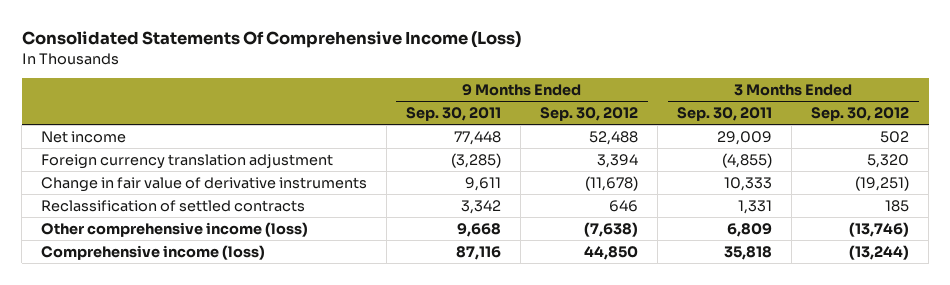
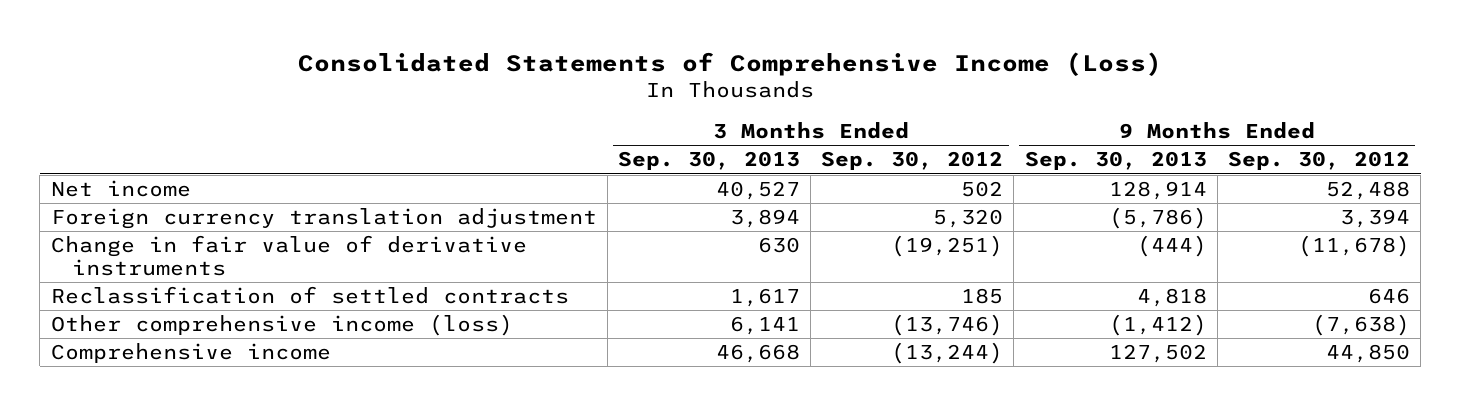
[21,31,521,49] Consolidated Statements Of Comprehensive Income (Loss) -> [298,51,1163,76] Consolidated Statements of Comprehensive Income (Loss)
[406,107,502,122] Sep. 30, 2011 -> none
[677,107,773,122] Sep. 30, 2011 -> none
none -> [617,151,800,171] Sep. 30, 2013
none -> [1024,151,1207,171] Sep. 30, 2013
[41,244,266,260] Comprehensive income (loss) -> [50,343,331,364] Comprehensive income

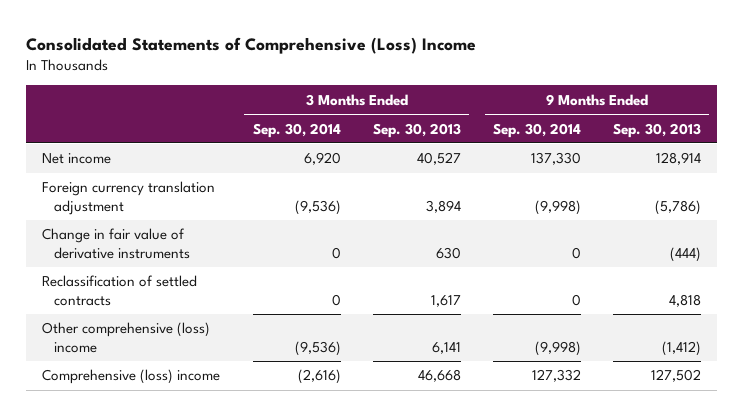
[298,51,1163,76] Consolidated Statements of Comprehensive Income (Loss) -> [26,36,477,54] Consolidated Statements of Comprehensive (Loss) Income
[821,151,1004,171] Sep. 30, 2012 -> none
[1228,151,1411,171] Sep. 30, 2012 -> none
none -> [252,122,341,138] Sep. 30, 2014
none -> [492,122,581,138] Sep. 30, 2014
[50,314,513,337] Other comprehensive income (loss) -> [42,322,211,353] Other comprehensive (loss) income
[50,343,331,364] Comprehensive income -> [42,369,221,385] Comprehensive (loss) income

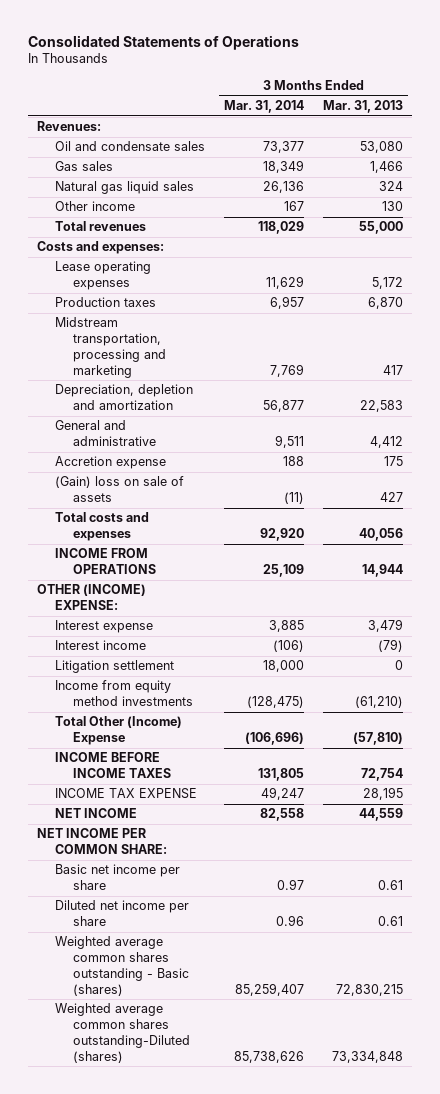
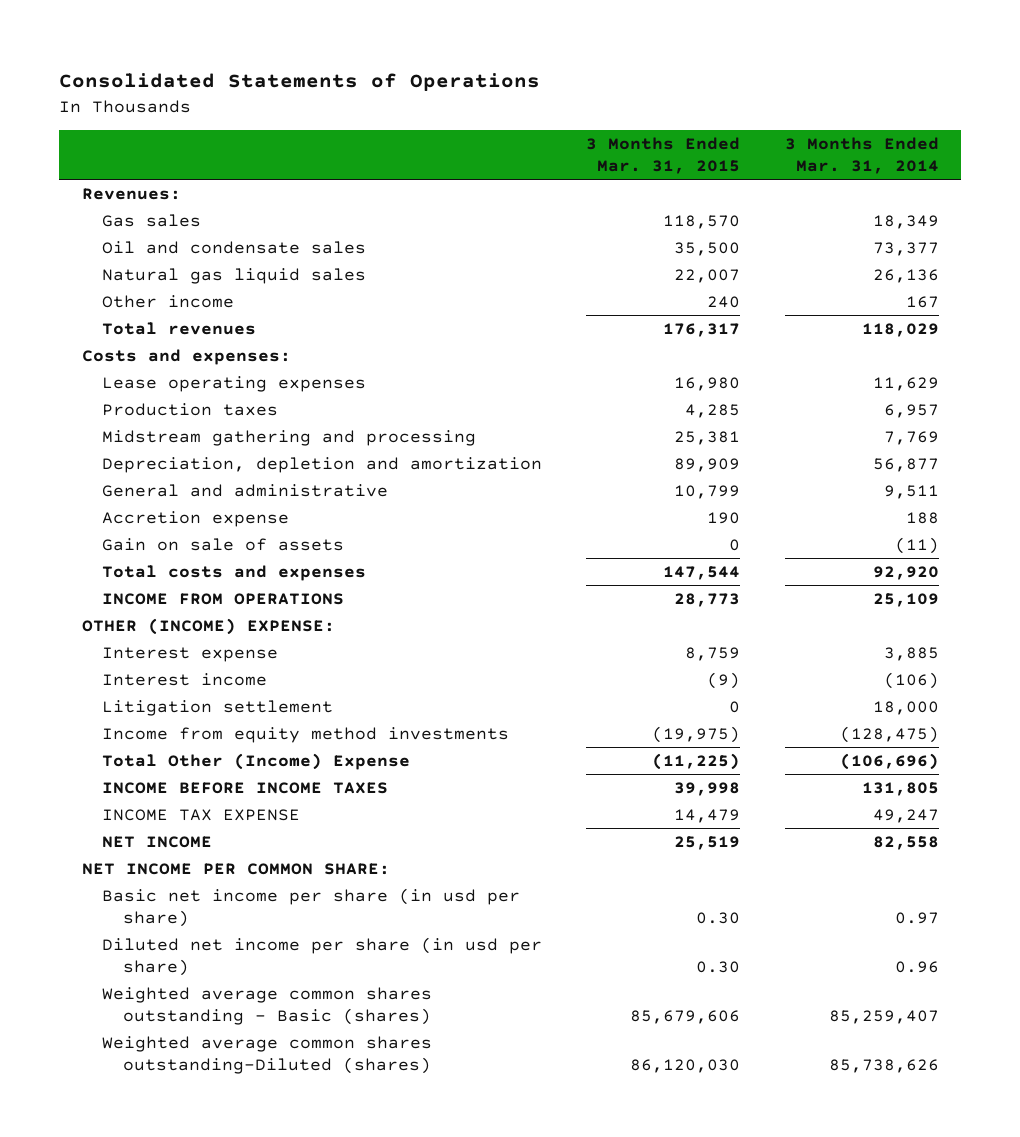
[322,100,403,114] Mar. 31, 2013 -> none
none -> [586,136,741,174] 3 Months Ended Mar. 31, 2015
[55,141,206,152] Oil and condensate sales -> [102,240,367,254] Oil and condensate sales
[55,317,167,378] Midstream transportation, processing and marketing -> [102,429,477,446] Midstream gathering and processing
[55,476,185,503] (Gain) loss on sale of assets -> [102,537,345,551] Gain on sale of assets
[55,864,181,891] Basic net income per share -> [102,887,521,928] Basic net income per share (in usd per share)
[55,900,190,927] Diluted net income per share -> [102,936,543,977] Diluted net income per share (in usd per share)

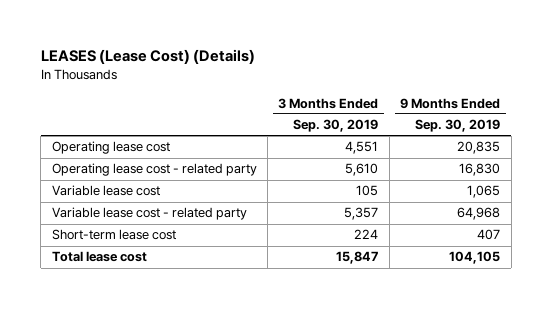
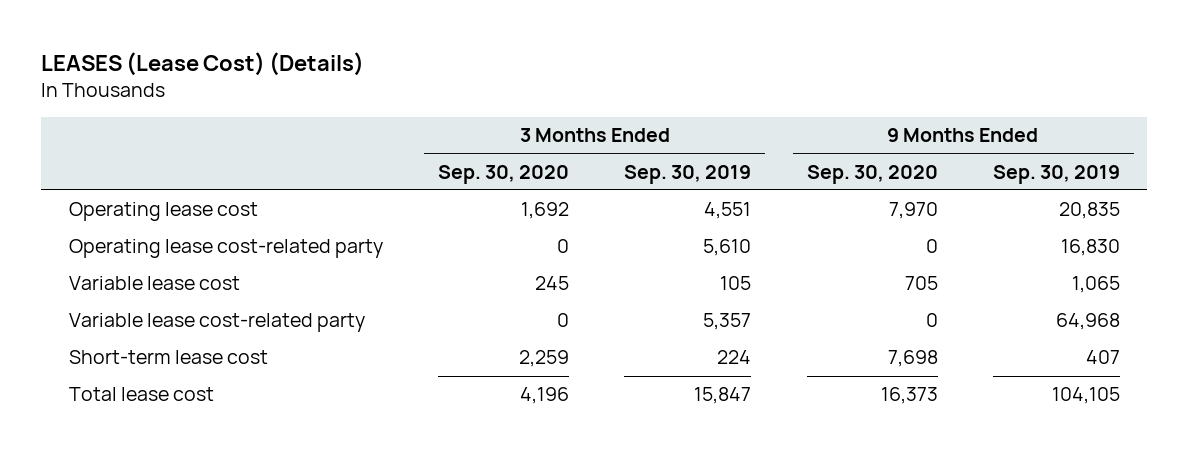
none -> [438,164,570,184] Sep. 30, 2020
none -> [806,164,938,184] Sep. 30, 2020
[51,163,257,177] Operating lease cost - related party -> [68,239,383,259] Operating lease cost-related party
[51,207,247,221] Variable lease cost - related party -> [68,313,365,333] Variable lease cost-related party

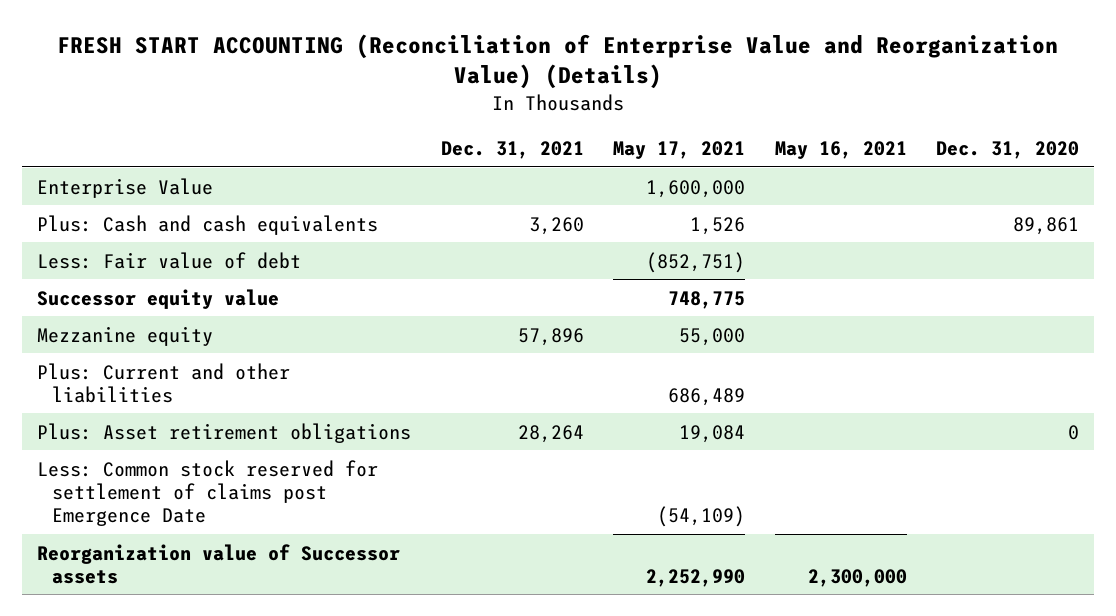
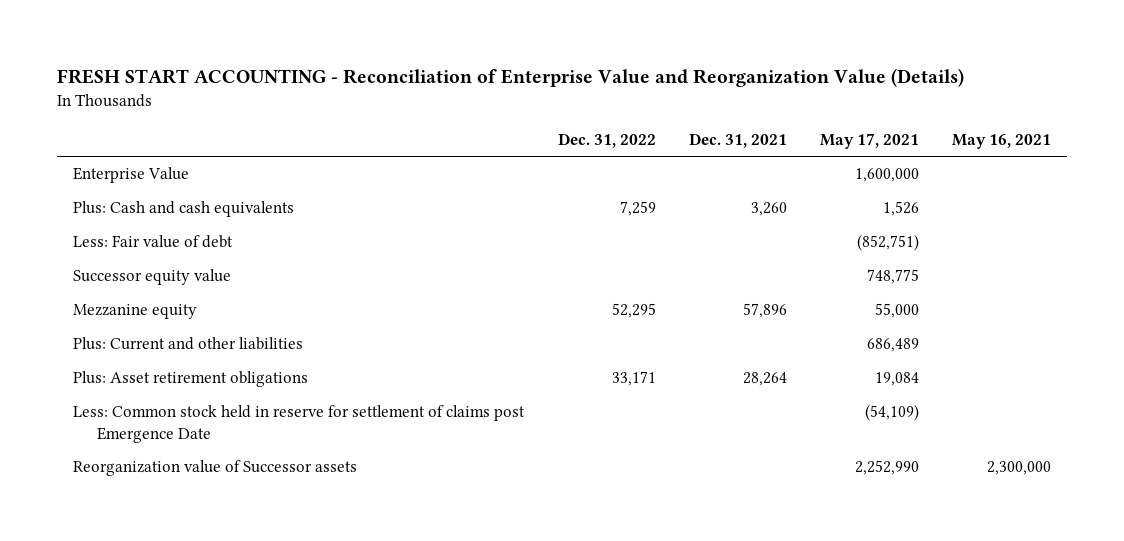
[57,33,1059,90] FRESH START ACCOUNTING (Reconciliation of Enterprise Value and Reorganization Value) (Details) -> [56,68,964,88] FRESH START ACCOUNTING - Reconciliation of Enterprise Value and Reorganization Value (Details)
[936,141,1080,160] Dec. 31, 2020 -> none
none -> [557,133,656,149] Dec. 31, 2022
[36,459,378,526] Less: Common stock reserved for settlement of claims post Emergence Date -> [73,405,526,443] Less: Common stock held in reserve for settlement of claims post Emergence Date

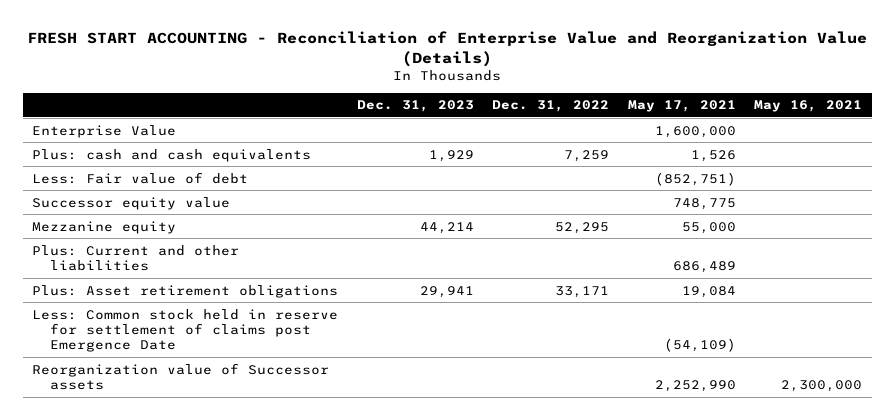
[688,133,787,149] Dec. 31, 2021 -> none
none -> [356,100,474,113] Dec. 31, 2023
[73,201,295,218] Plus: Cash and cash equivalents -> [32,148,312,162] Plus: cash and cash equivalents

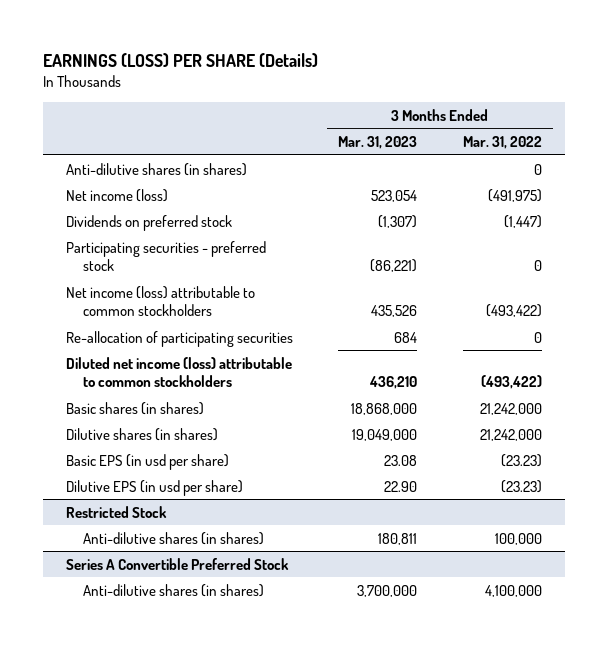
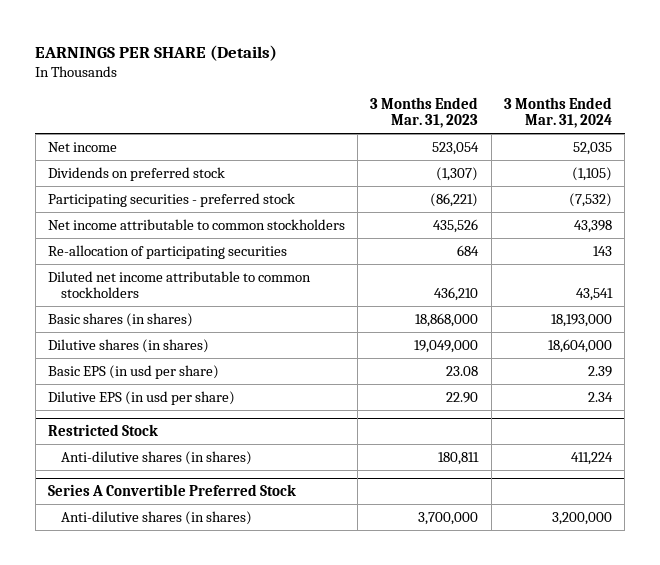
[42,52,318,67] EARNINGS (LOSS) PER SHARE (Details) -> [35,44,278,61] EARNINGS PER SHARE (Details)
[462,136,542,150] Mar. 31, 2022 -> none
none -> [503,96,612,129] 3 Months Ended Mar. 31, 2024
[65,162,247,176] Anti-dilutive shares (in shares) -> none
[65,188,168,202] Net income (loss) -> [48,141,118,152] Net income
[65,285,255,317] Net income (loss) attributable to common stockholders -> [48,218,346,230] Net income attributable to common stockholders
[65,356,292,388] Diluted net income (loss) attributable to common stockholders -> [48,270,312,299] Diluted net income attributable to common stockholders

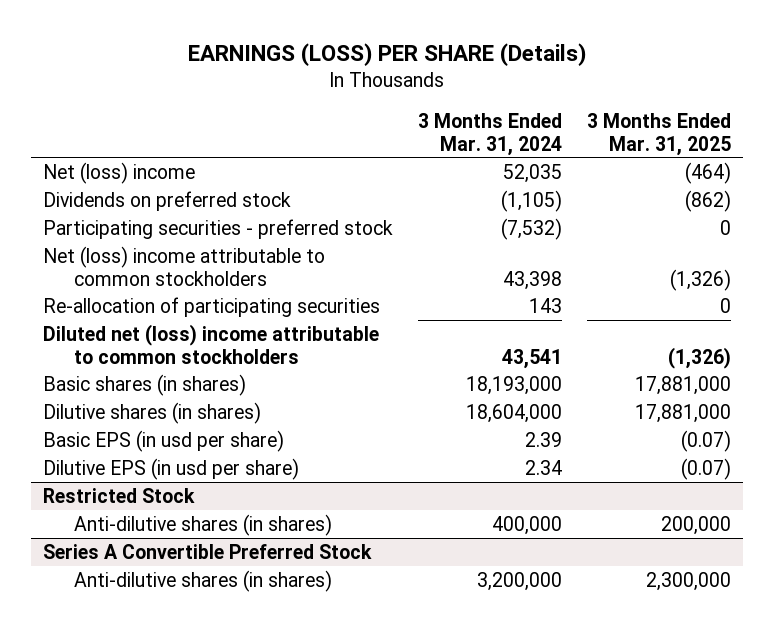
[35,44,278,61] EARNINGS PER SHARE (Details) -> [187,43,586,67] EARNINGS (LOSS) PER SHARE (Details)
[370,96,479,129] 3 Months Ended Mar. 31, 2023 -> none
none -> [586,112,731,156] 3 Months Ended Mar. 31, 2025
[48,141,118,152] Net income -> [43,161,196,184] Net (loss) income
[48,218,346,230] Net income attributable to common stockholders -> [43,245,326,286] Net (loss) income attributable to common stockholders
[48,270,312,299] Diluted net income attributable to common stockholders -> [43,323,380,364] Diluted net (loss) income attributable to common stockholders
[570,451,613,465] 411,224 -> [491,515,562,535] 400,000

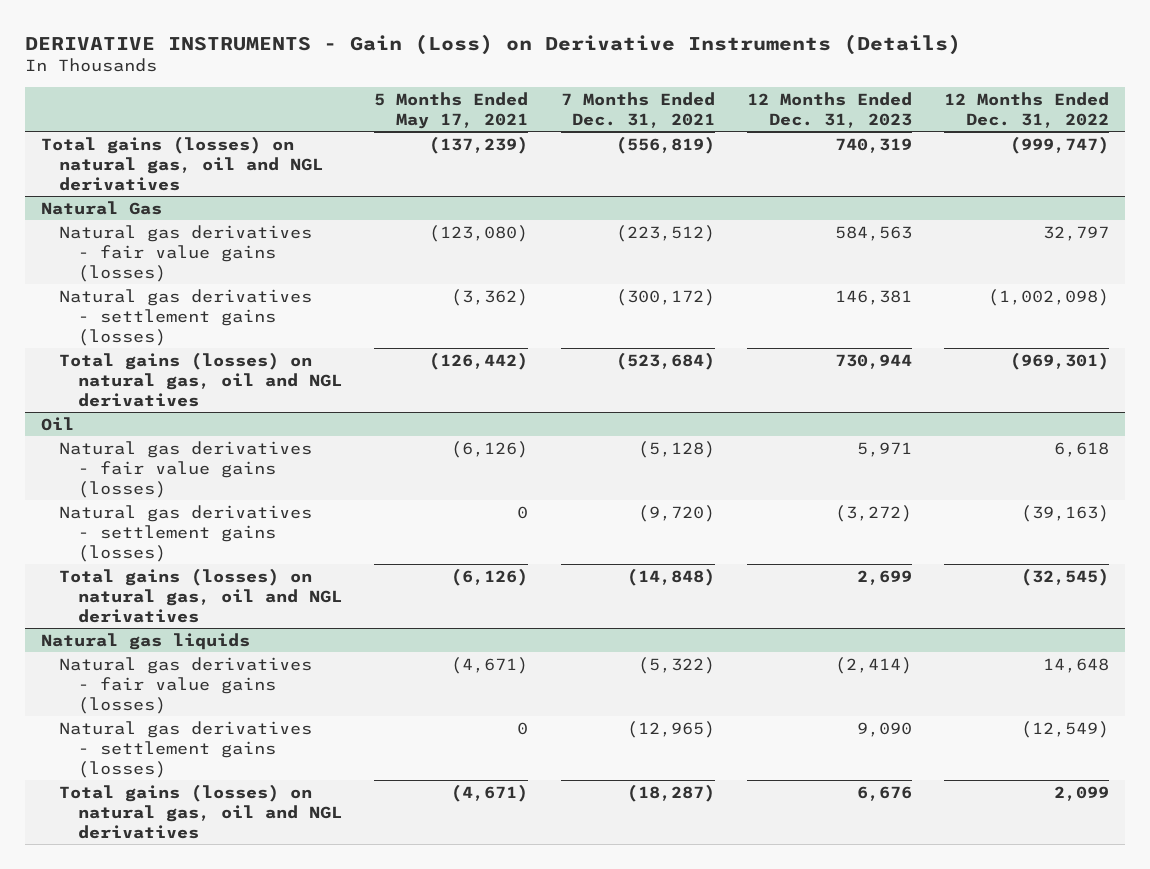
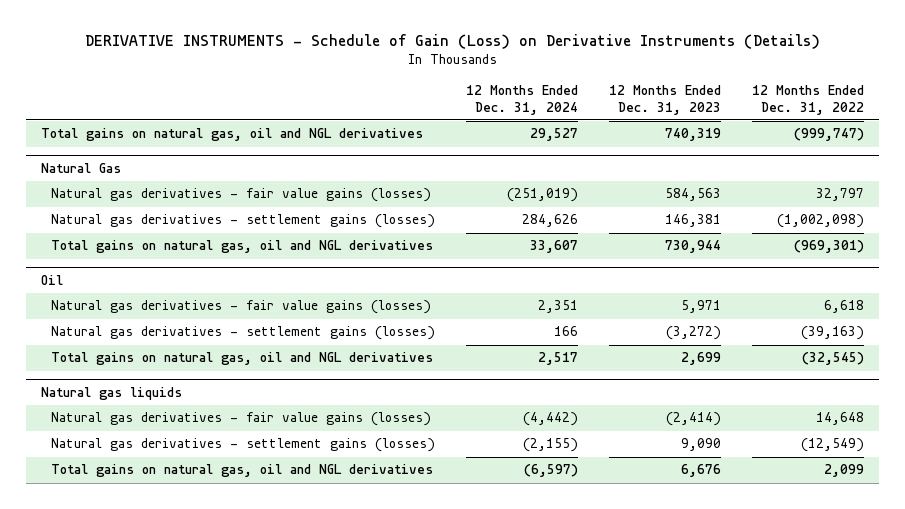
[24,33,961,55] DERIVATIVE INSTRUMENTS - Gain (Loss) on Derivative Instruments (Details) -> [84,34,820,50] DERIVATIVE INSTRUMENTS - Schedule of Gain (Loss) on Derivative Instruments (Details)
[374,91,529,129] 5 Months Ended May 17, 2021 -> none
[560,91,715,128] 7 Months Ended Dec. 31, 2021 -> none
none -> [466,85,579,115] 12 Months Ended Dec. 31, 2024
[40,135,324,191] Total gains (losses) on natural gas, oil and NGL derivatives -> [41,128,424,142] Total gains on natural gas, oil and NGL derivatives
[59,351,342,407] Total gains (losses) on natural gas, oil and NGL derivatives -> [51,240,434,254] Total gains on natural gas, oil and NGL derivatives
[59,567,342,623] Total gains (losses) on natural gas, oil and NGL derivatives -> [51,352,434,366] Total gains on natural gas, oil and NGL derivatives
[59,783,342,839] Total gains (losses) on natural gas, oil and NGL derivatives -> [51,464,434,478] Total gains on natural gas, oil and NGL derivatives

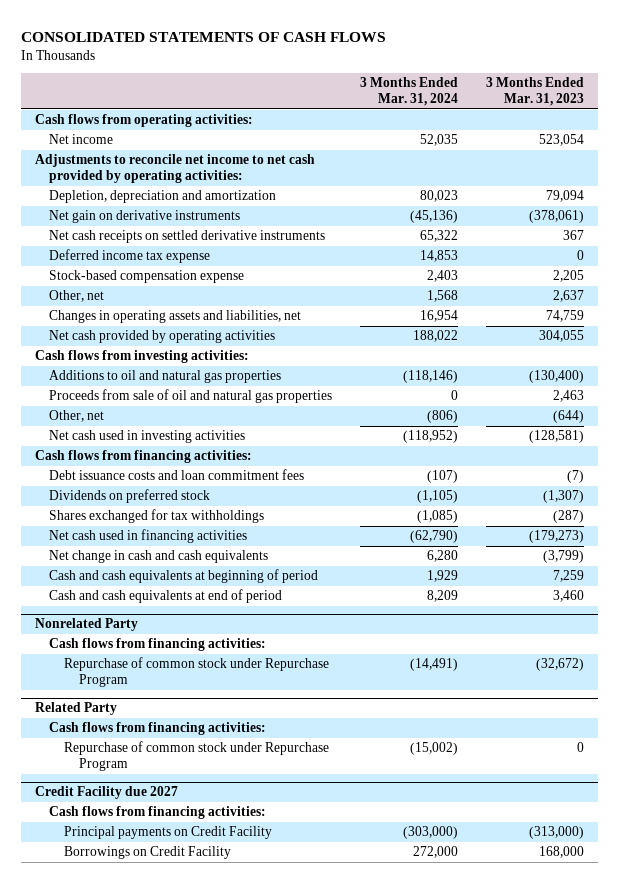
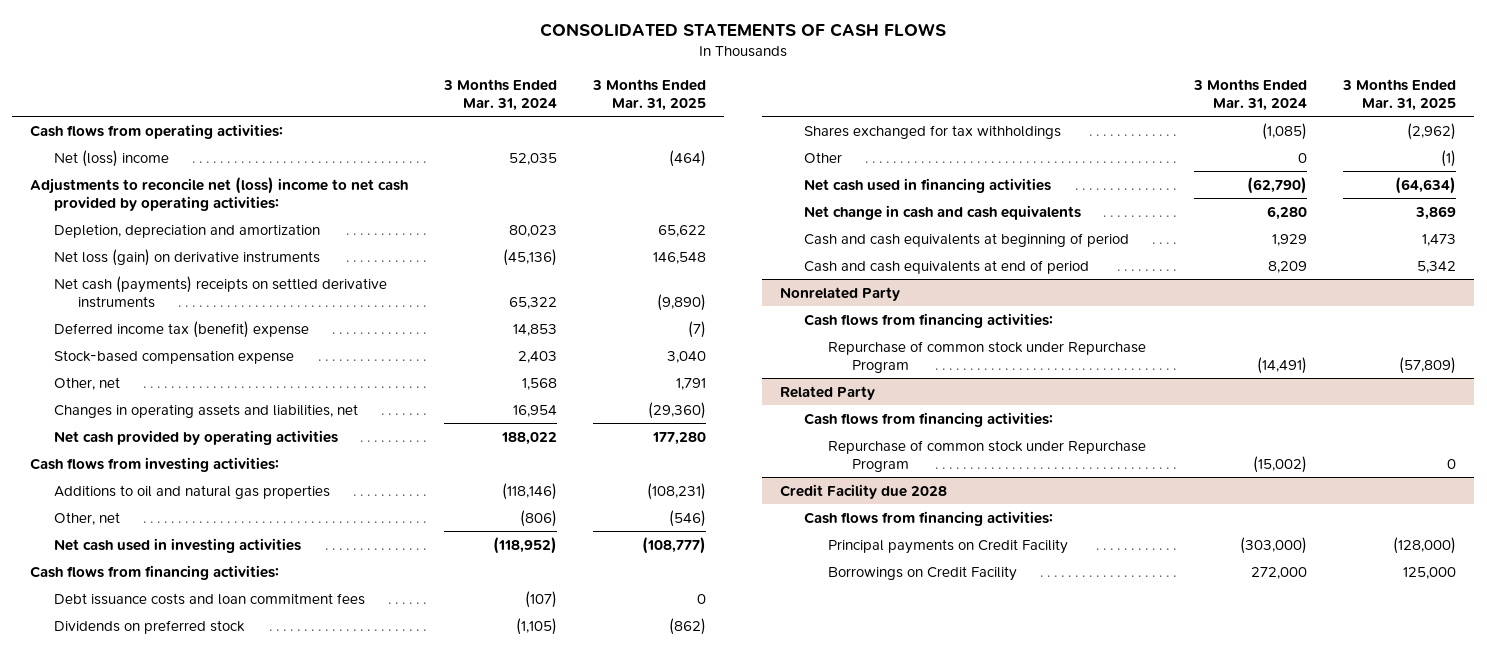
[486,77,585,107] 3 Months Ended Mar. 31, 2023 -> none
none -> [592,78,707,111] 3 Months Ended Mar. 31, 2025
[49,134,114,145] Net income -> [54,149,170,167] Net (loss) income
[34,154,315,184] Adjustments to reconcile net income to net cash provided by operating activities: -> [30,176,409,211] Adjustments to reconcile net (loss) income to net cash provided by operating activities:
[49,210,241,224] Net gain on derivative instruments -> [54,248,321,266] Net loss (gain) on derivative instruments
[49,230,326,244] Net cash receipts on settled derivative instruments -> [54,275,388,308] Net cash (payments) receipts on settled derivative instruments
[49,249,211,264] Deferred income tax expense -> [54,320,310,338] Deferred income tax (benefit) expense
[49,389,333,404] Proceeds from sale of oil and natural gas properties -> none
none -> [804,151,843,163] Other
[34,786,178,800] Credit Facility due 2027 -> [780,483,948,499] Credit Facility due 2028

